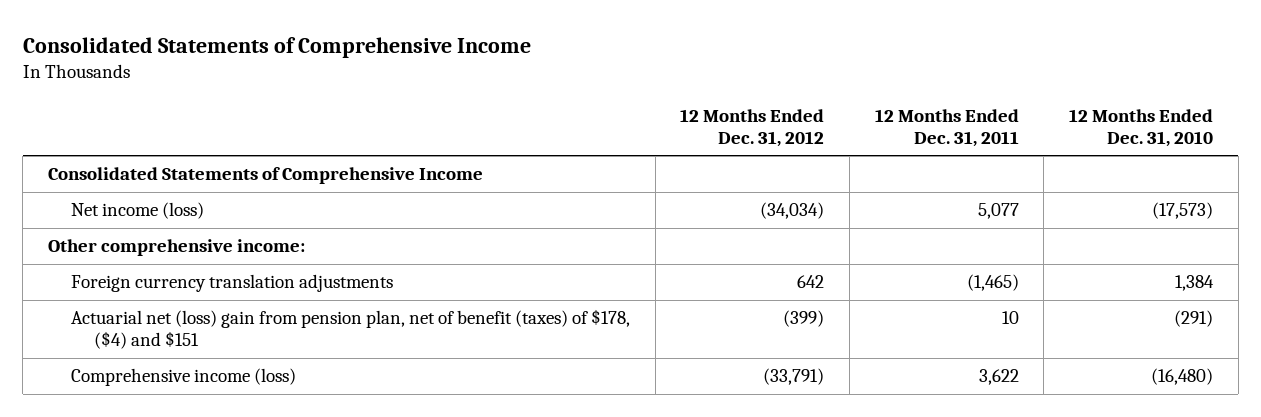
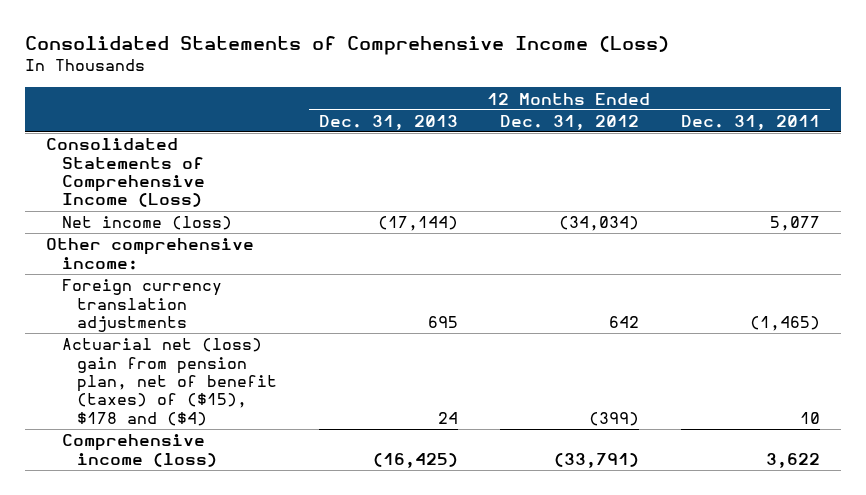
[22,36,531,58] Consolidated Statements of Comprehensive Income -> [25,36,670,56] Consolidated Statements of Comprehensive Income (Loss)
[1069,108,1214,147] 12 Months Ended Dec. 31, 2010 -> none
none -> [319,114,459,130] Dec. 31, 2013
[48,167,484,185] Consolidated Statements of Comprehensive Income -> [46,138,205,208] Consolidated Statements of Comprehensive Income (Loss)
[71,309,631,350] Actuarial net (loss) gain from pension plan, net of benefit (taxes) of $178, ($4) and $151 -> [61,338,278,426] Actuarial net (loss) gain from pension plan, net of benefit (taxes) of ($15), $178 and ($4)

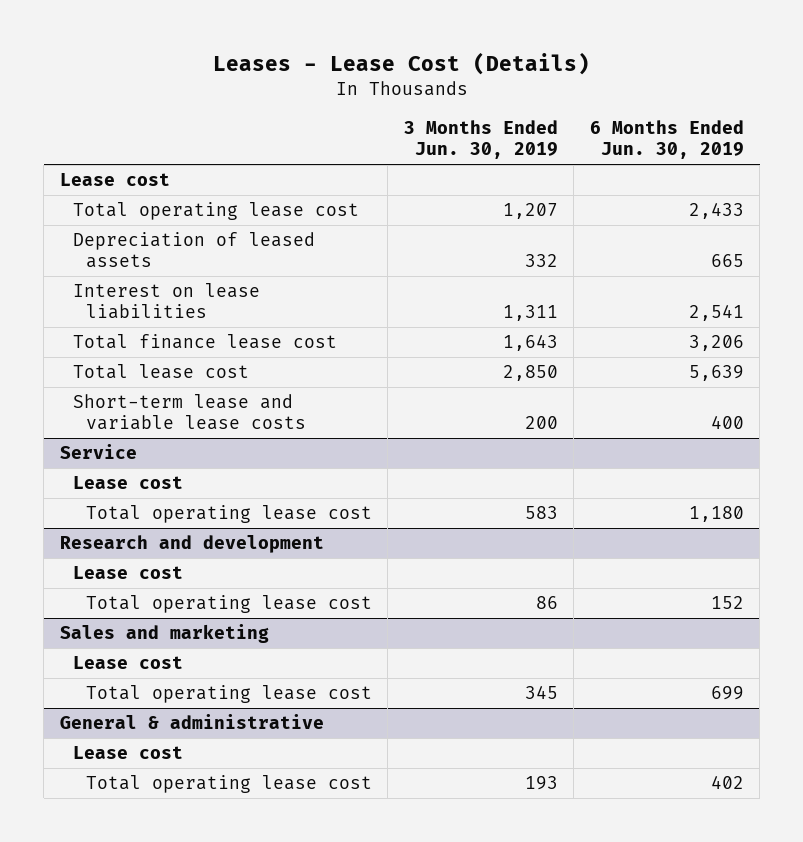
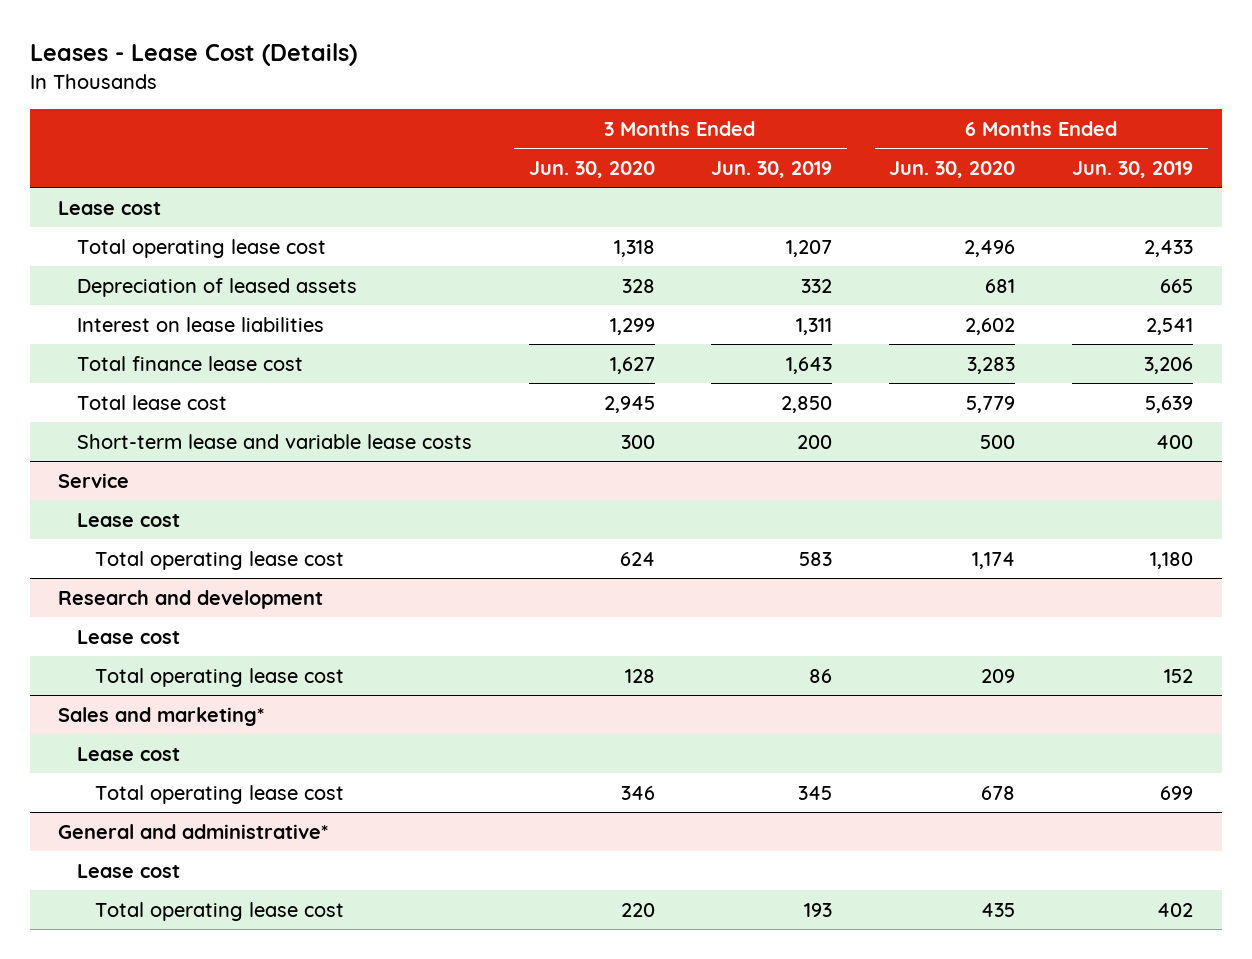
none -> [528,160,655,178] Jun. 30, 2020
none -> [889,160,1016,178] Jun. 30, 2020
[59,624,269,644] Sales and marketing -> [58,706,265,726] Sales and marketing*
[59,714,324,730] General & administrative -> [58,823,329,839] General and administrative*

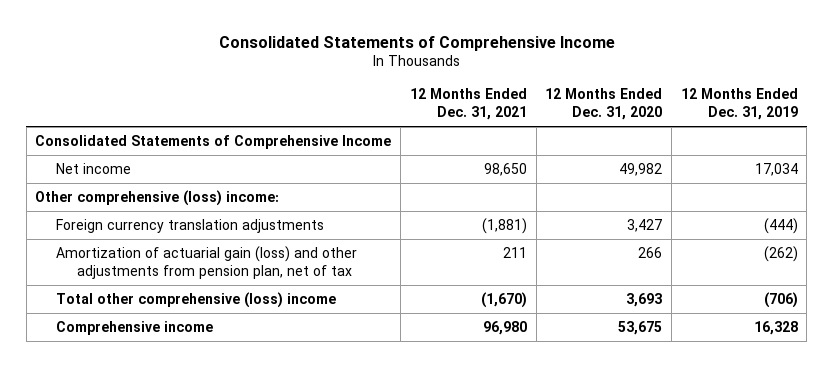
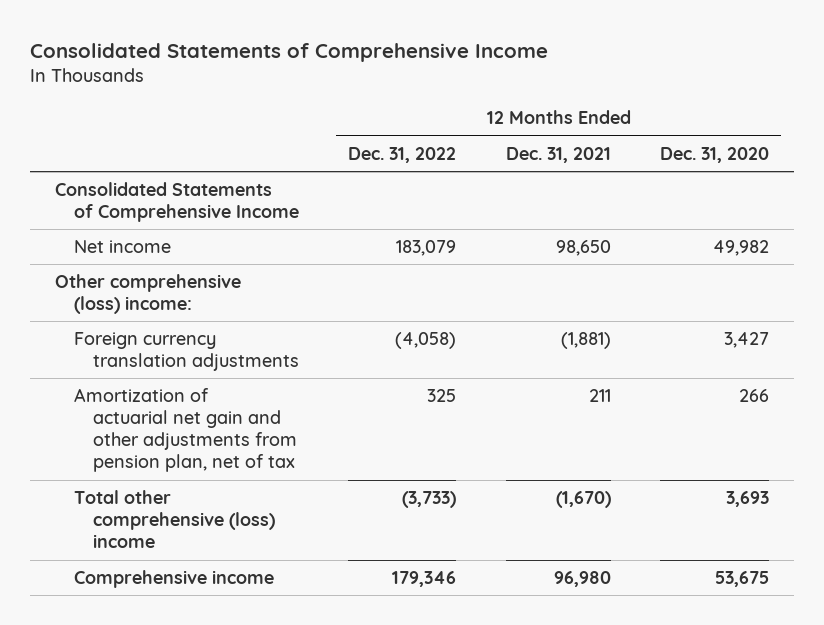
[680,88,798,120] 12 Months Ended Dec. 31, 2019 -> none
none -> [348,146,457,163] Dec. 31, 2022
[56,246,358,279] Amortization of actuarial gain (loss) and other adjustments from pension plan, net of tax -> [73,388,297,473] Amortization of actuarial net gain and other adjustments from pension plan, net of tax

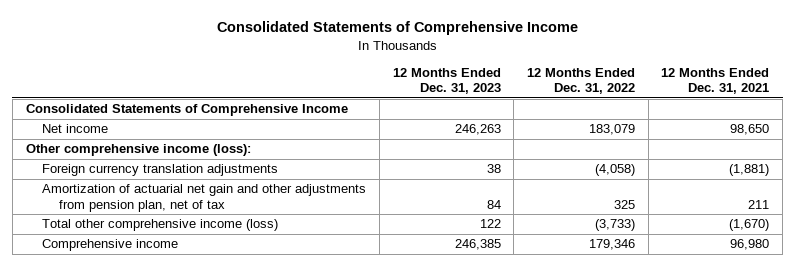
[659,146,769,163] Dec. 31, 2020 -> none
none -> [392,67,501,94] 12 Months Ended Dec. 31, 2023
[54,274,241,315] Other comprehensive (loss) income: -> [25,144,251,157] Other comprehensive income (loss):
[73,490,275,549] Total other comprehensive (loss) income -> [42,219,279,232] Total other comprehensive income (loss)

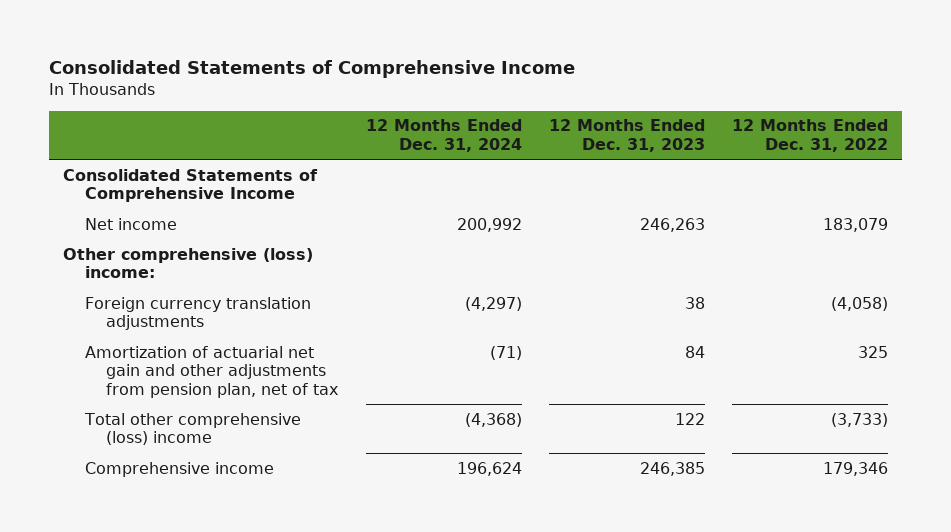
[661,67,770,94] 12 Months Ended Dec. 31, 2021 -> none
none -> [365,119,522,153] 12 Months Ended Dec. 31, 2024
[25,144,251,157] Other comprehensive income (loss): -> [62,247,313,279] Other comprehensive (loss) income:
[42,219,279,232] Total other comprehensive income (loss) -> [83,412,301,446] Total other comprehensive (loss) income

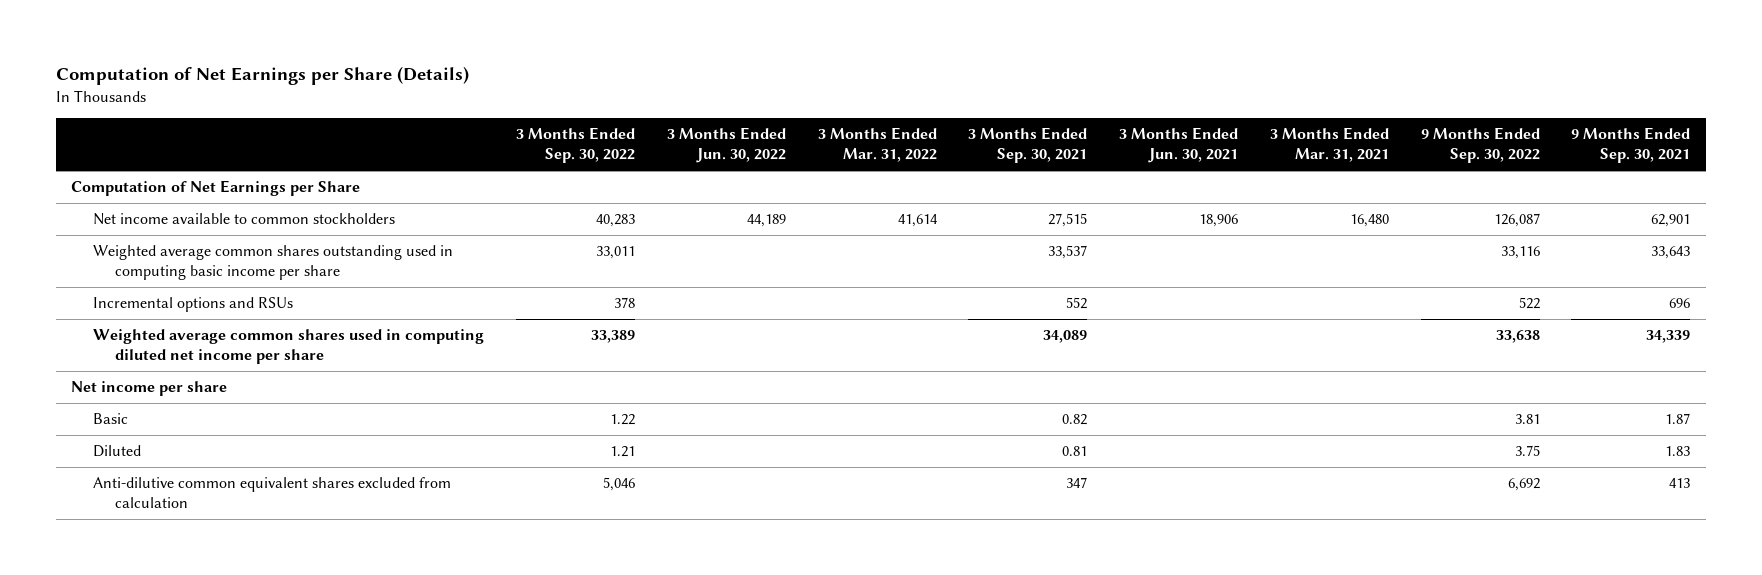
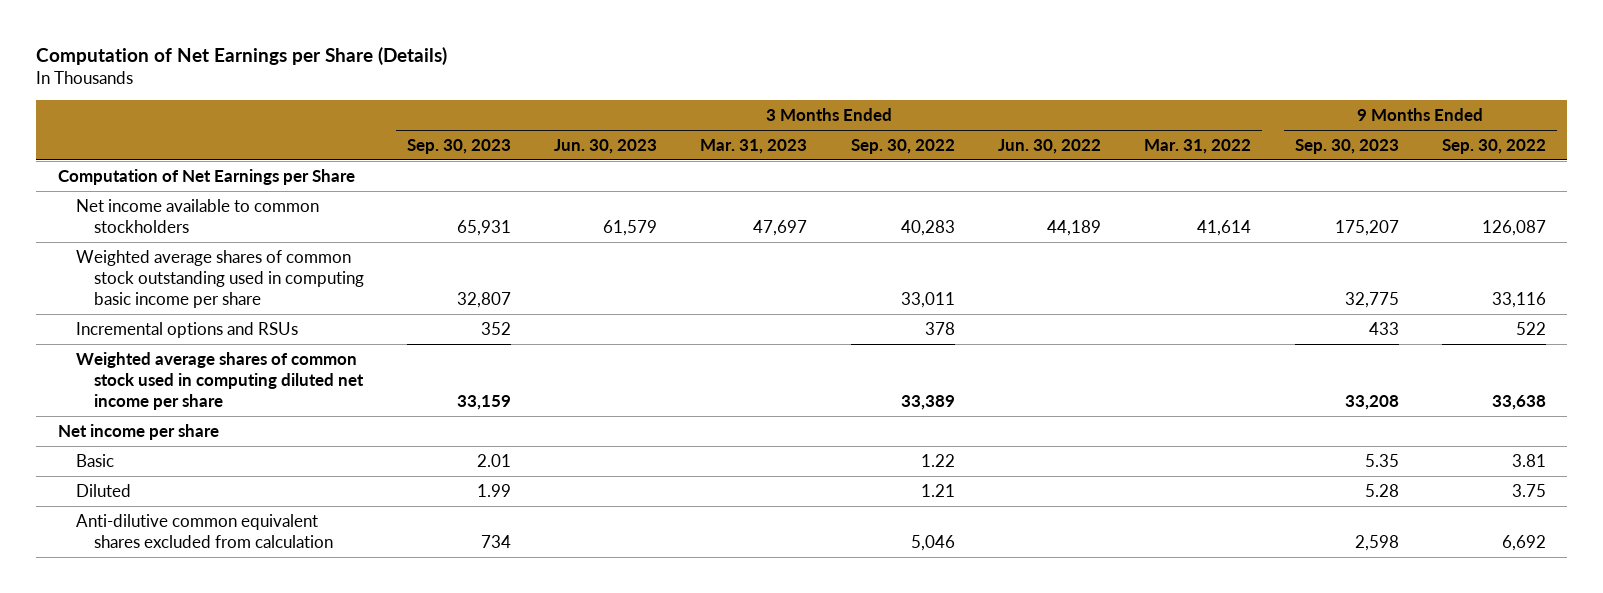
[968,127,1088,164] 3 Months Ended Sep. 30, 2021 -> none
[1119,127,1239,164] 3 Months Ended Jun. 30, 2021 -> none
[1269,127,1389,163] 3 Months Ended Mar. 31, 2021 -> none
[1571,127,1691,164] 9 Months Ended Sep. 30, 2021 -> none
none -> [406,138,511,154] Sep. 30, 2023
none -> [554,138,658,154] Jun. 30, 2023
none -> [700,138,808,154] Mar. 31, 2023
none -> [1294,138,1399,154] Sep. 30, 2023
[93,245,454,281] Weighted average common shares outstanding used in computing basic income per share -> [75,249,364,308] Weighted average shares of common stock outstanding used in computing basic income per share
[93,329,485,365] Weighted average common shares used in computing diluted net income per share -> [75,351,364,410] Weighted average shares of common stock used in computing diluted net income per share

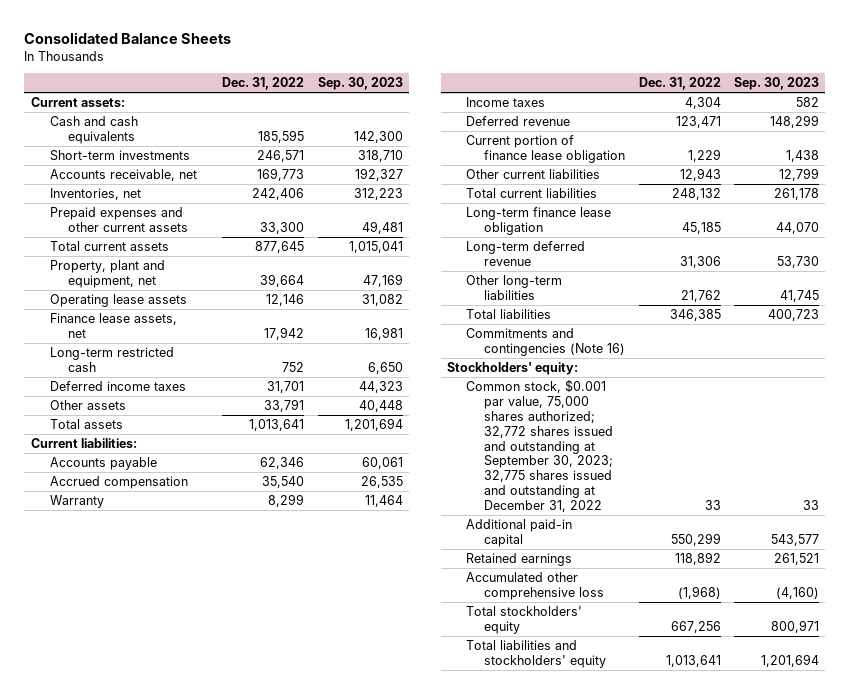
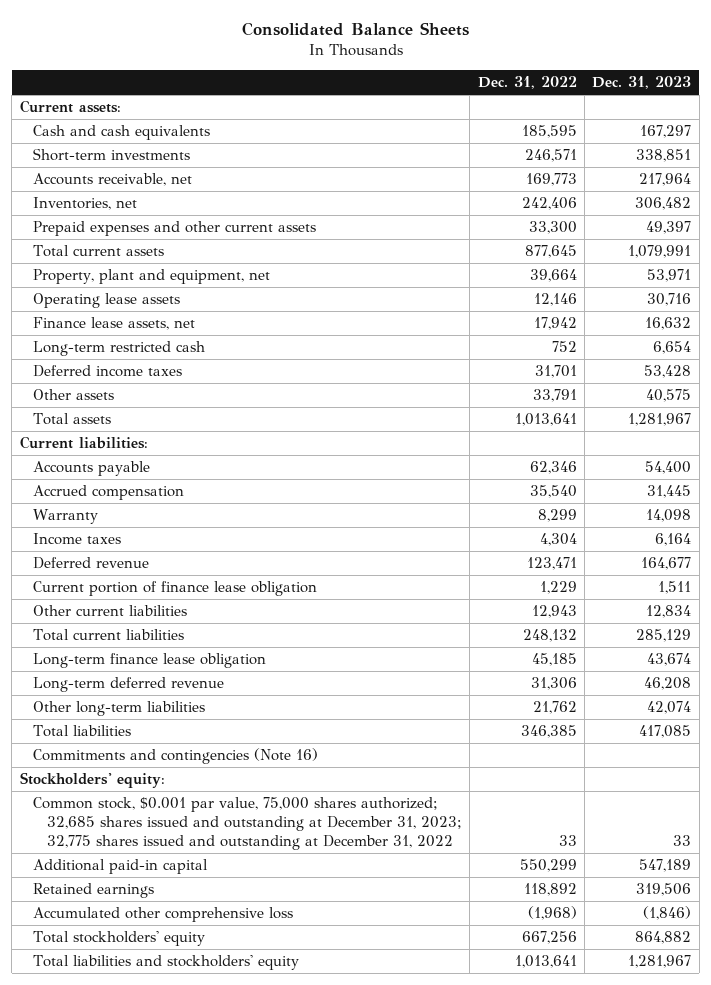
[317,77,403,91] Sep. 30, 2023 -> none
none -> [592,76,692,90] Dec. 31, 2023
[465,378,614,513] Common stock, $0.001 par value, 75,000 shares authorized; 32,772 shares issued and outstanding at September 30, 2023; 32,775 shares issued and outstanding at December 31, 2022 -> [33,797,462,851] Common stock, $0.001 par value, 75,000 shares authorized; 32,685 shares issued and outstanding at December 31, 2023; 32,775 shares issued and outstanding at December 31, 2022

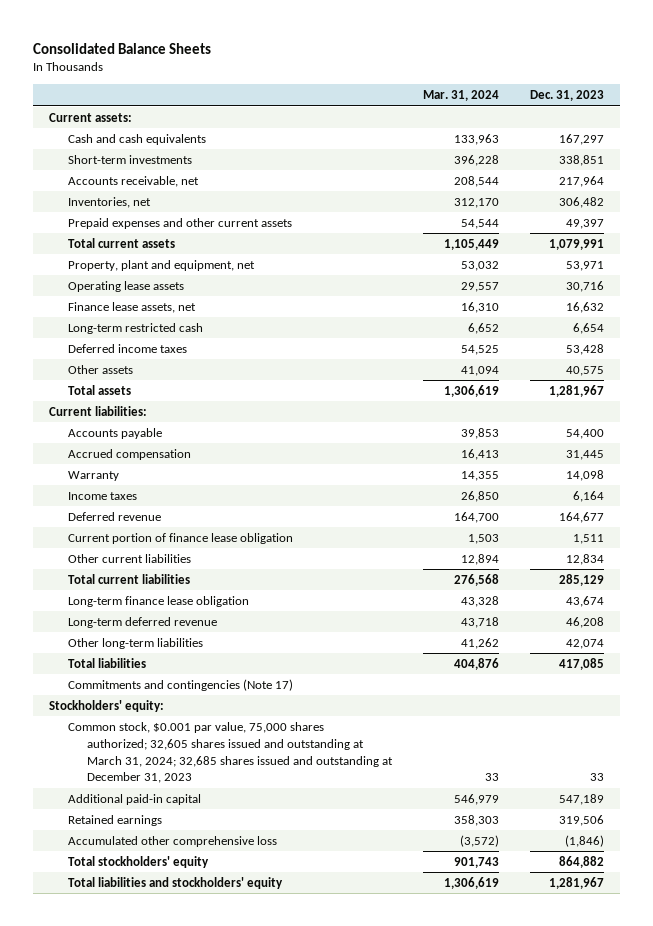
[477,76,577,90] Dec. 31, 2022 -> none
none -> [423,90,500,102] Mar. 31, 2024
[33,748,319,765] Commitments and contingencies (Note 16) -> [67,678,293,691] Commitments and contingencies (Note 17)
[33,797,462,851] Common stock, $0.001 par value, 75,000 shares authorized; 32,685 shares issued and outstanding at December 31, 2023; 32,775 shares issued and outstanding at December 31, 2022 -> [67,721,393,784] Common stock, $0.001 par value, 75,000 shares authorized; 32,605 shares issued and outstanding at March 31, 2024; 32,685 shares issued and outstanding at December 31, 2023

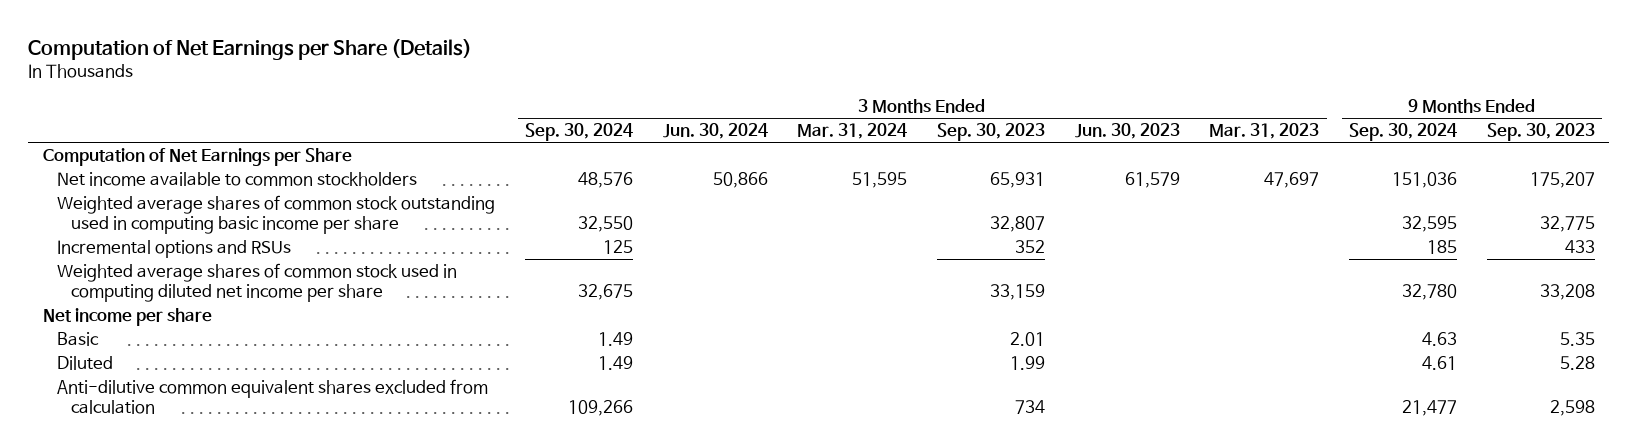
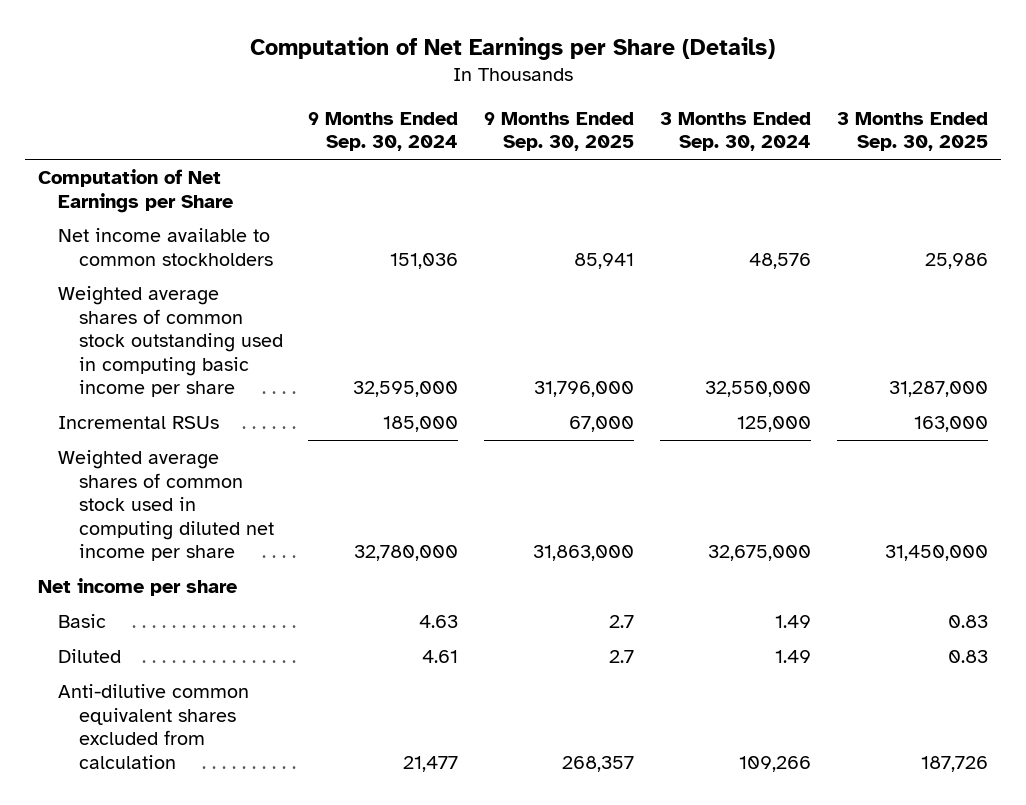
[662,123,768,140] Jun. 30, 2024 -> none
[797,123,908,140] Mar. 31, 2024 -> none
[936,123,1045,142] Sep. 30, 2023 -> none
[1074,123,1180,140] Jun. 30, 2023 -> none
[1209,123,1320,140] Mar. 31, 2023 -> none
[1486,123,1595,142] Sep. 30, 2023 -> none
none -> [484,111,635,152] 9 Months Ended Sep. 30, 2025
none -> [836,111,988,152] 3 Months Ended Sep. 30, 2025
[577,215,633,232] 32,550 -> [704,381,811,398] 32,550,000
[1401,215,1457,232] 32,595 -> [353,381,459,398] 32,595,000
[57,240,292,259] Incremental options and RSUs -> [58,415,220,429] Incremental RSUs
[602,240,633,255] 125 -> [736,415,811,432] 125,000
[1426,240,1457,255] 185 -> [383,415,459,432] 185,000
[577,283,633,300] 32,675 -> [707,545,811,562] 32,675,000
[1401,283,1457,300] 32,780 -> [354,545,459,562] 32,780,000

